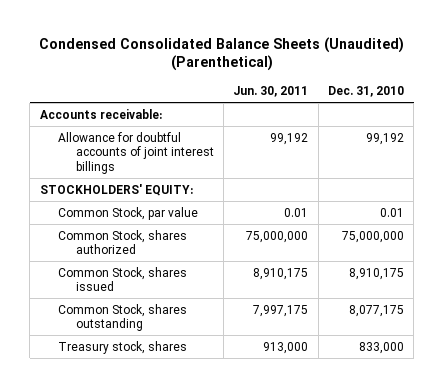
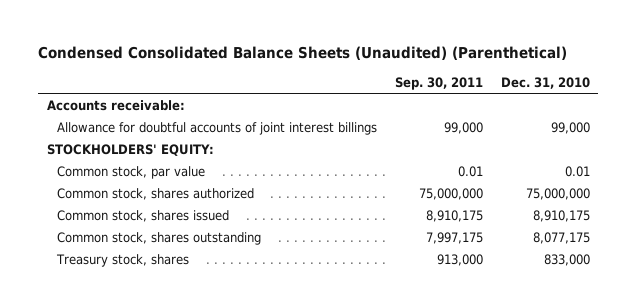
[233,86,309,98] Jun. 30, 2011 -> none
none -> [394,76,483,90] Sep. 30, 2011
[365,132,404,145] 99,192 -> [550,121,590,134] 99,000
[57,206,198,220] Common Stock, par value -> [57,165,206,179] Common stock, par value
[57,229,187,255] Common Stock, shares authorized -> [57,187,255,200] Common stock, shares authorized
[57,266,187,292] Common Stock, shares issued -> [57,209,230,222] Common stock, shares issued
[57,303,187,332] Common Stock, shares outstanding -> [57,231,262,245] Common stock, shares outstanding

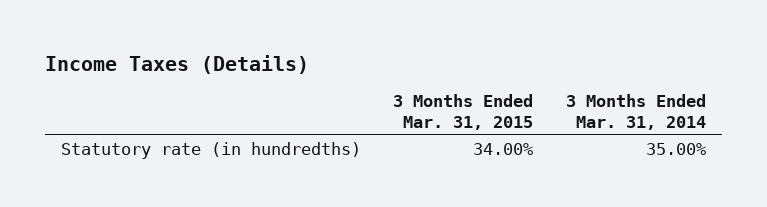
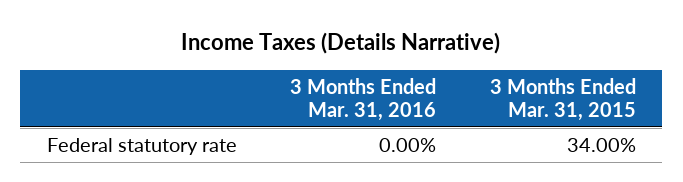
[44,54,309,74] Income Taxes (Details) -> [181,32,501,55] Income Taxes (Details Narrative)
[565,93,706,130] 3 Months Ended Mar. 31, 2014 -> none
none -> [290,77,437,121] 3 Months Ended Mar. 31, 2016
[60,142,361,160] Statutory rate (in hundredths) -> [47,137,238,155] Federal statutory rate

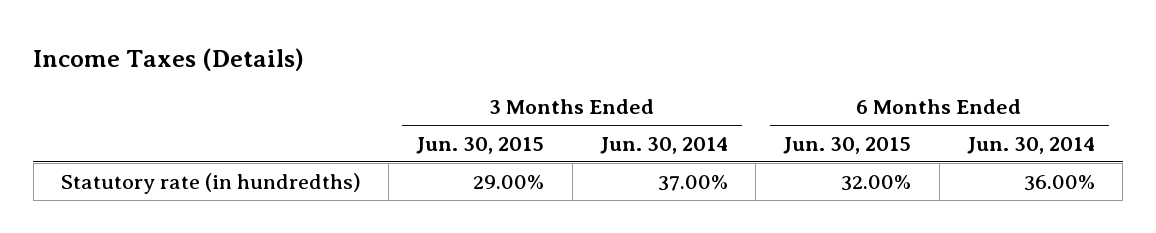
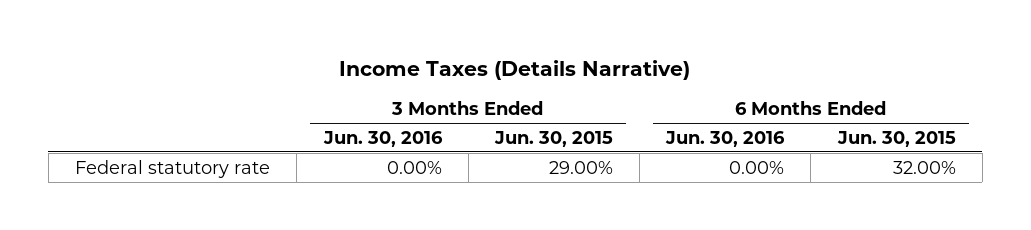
[33,47,305,71] Income Taxes (Details) -> [339,60,691,81] Income Taxes (Details Narrative)
[599,136,728,154] Jun. 30, 2014 -> none
[966,136,1095,154] Jun. 30, 2014 -> none
none -> [322,130,443,147] Jun. 30, 2016
none -> [665,130,786,147] Jun. 30, 2016
[60,172,361,194] Statutory rate (in hundredths) -> [75,159,271,178] Federal statutory rate

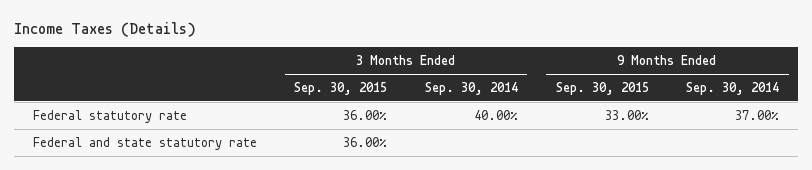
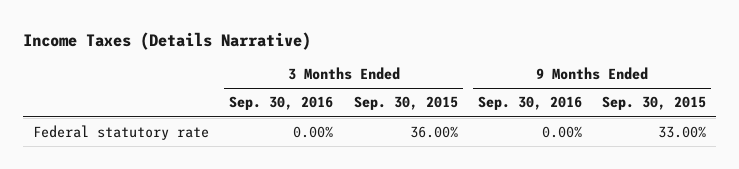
[13,22,196,38] Income Taxes (Details) -> [23,31,312,50] Income Taxes (Details Narrative)
[424,82,518,96] Sep. 30, 2014 -> none
[686,82,780,96] Sep. 30, 2014 -> none
none -> [229,96,334,111] Sep. 30, 2016
none -> [477,96,582,111] Sep. 30, 2016
[32,136,257,150] Federal and state statutory rate -> none

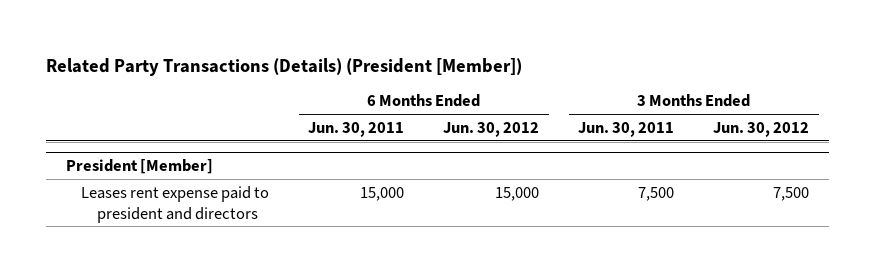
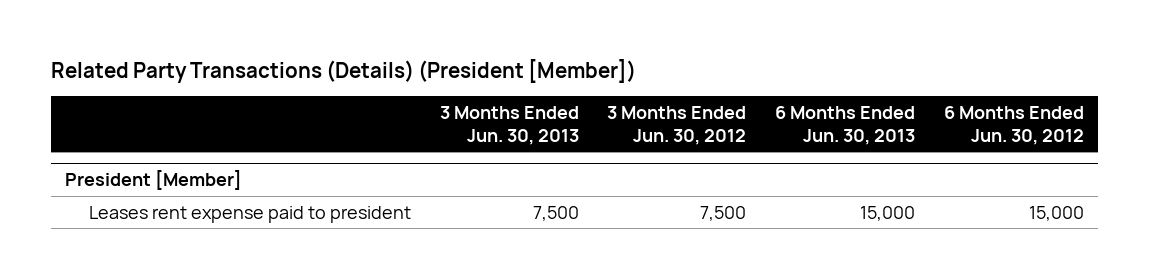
[308,121,405,137] Jun. 30, 2011 -> none
[578,121,675,137] Jun. 30, 2011 -> none
none -> [439,105,579,145] 3 Months Ended Jun. 30, 2013
none -> [775,105,916,145] 6 Months Ended Jun. 30, 2013
[81,185,270,223] Leases rent expense paid to president and directors -> [89,205,412,223] Leases rent expense paid to president

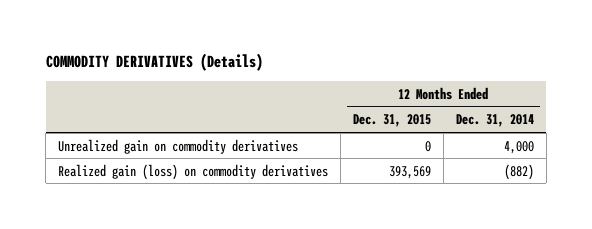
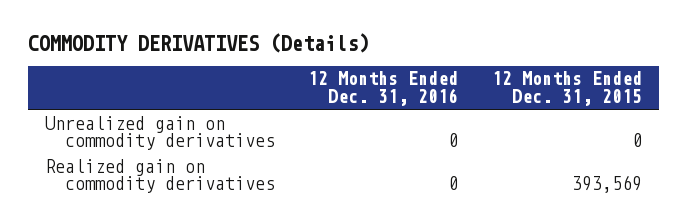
[455,114,534,128] Dec. 31, 2014 -> none
none -> [308,71,459,107] 12 Months Ended Dec. 31, 2016
[58,163,329,180] Realized gain (loss) on commodity derivatives -> [44,158,275,194] Realized gain on commodity derivatives

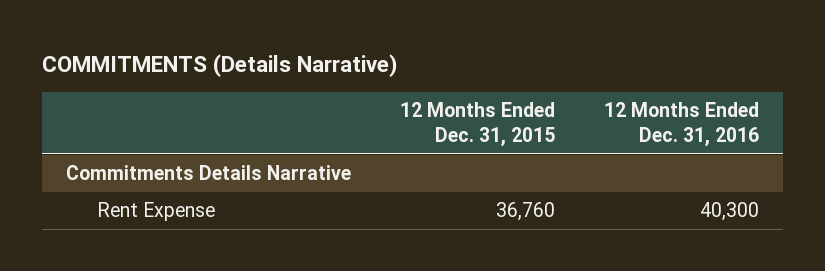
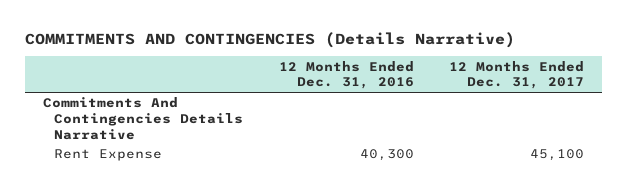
[42,54,398,78] COMMITMENTS (Details Narrative) -> [24,31,515,48] COMMITMENTS AND CONTINGENCIES (Details Narrative)
[400,101,556,148] 12 Months Ended Dec. 31, 2015 -> none
none -> [449,60,585,90] 12 Months Ended Dec. 31, 2017
[66,165,352,181] Commitments Details Narrative -> [42,97,243,140] Commitments And Contingencies Details Narrative

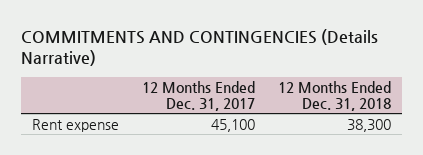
[278,60,414,90] 12 Months Ended Dec. 31, 2016 -> none
none -> [277,80,391,112] 12 Months Ended Dec. 31, 2018
[42,97,243,140] Commitments And Contingencies Details Narrative -> none
[53,149,162,162] Rent Expense -> [32,118,120,132] Rent expense

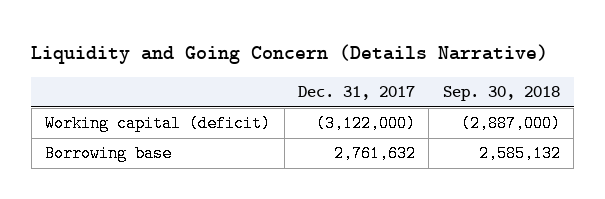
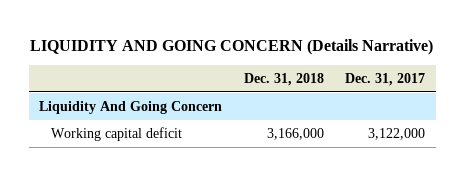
[31,43,549,64] Liquidity and Going Concern (Details Narrative) -> [30,38,434,55] LIQUIDITY AND GOING CONCERN (Details Narrative)
[442,86,560,102] Sep. 30, 2018 -> none
none -> [243,72,324,86] Dec. 31, 2018
[45,145,173,163] Borrowing base -> none
none -> [39,101,223,115] Liquidity And Going Concern
[45,115,272,133] Working capital (deficit) -> [51,127,183,142] Working capital deficit
[315,115,416,133] (3,122,000) -> [368,128,426,141] 3,122,000

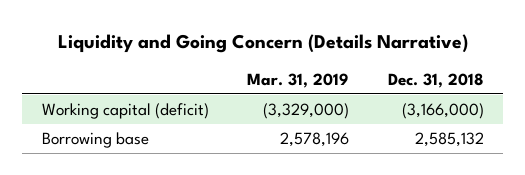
[30,38,434,55] LIQUIDITY AND GOING CONCERN (Details Narrative) -> [57,34,468,54] Liquidity and Going Concern (Details Narrative)
[345,72,426,86] Dec. 31, 2017 -> none
none -> [247,73,350,89] Mar. 31, 2019
[39,101,223,115] Liquidity And Going Concern -> none
[51,127,183,142] Working capital deficit -> [41,102,209,119] Working capital (deficit)
[266,128,324,141] 3,166,000 -> [401,102,484,119] (3,166,000)
none -> [41,131,149,148] Borrowing base

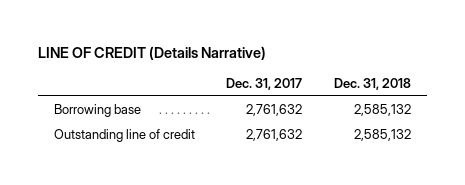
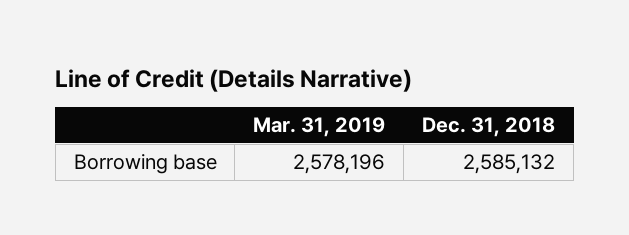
[37,45,266,60] LINE OF CREDIT (Details Narrative) -> [55,68,413,92] Line of Credit (Details Narrative)
[226,77,303,90] Dec. 31, 2017 -> none
none -> [253,117,386,138] Mar. 31, 2019
[53,129,195,143] Outstanding line of credit -> none

